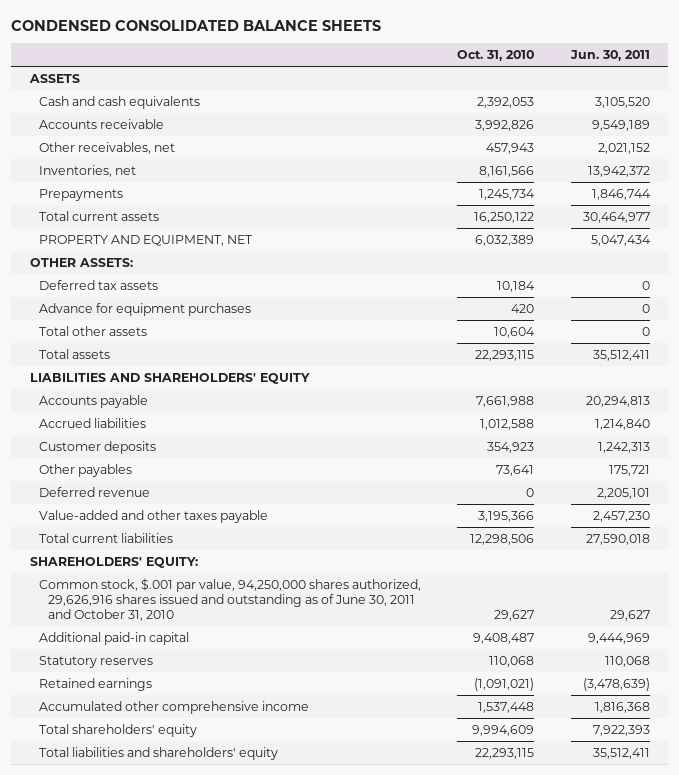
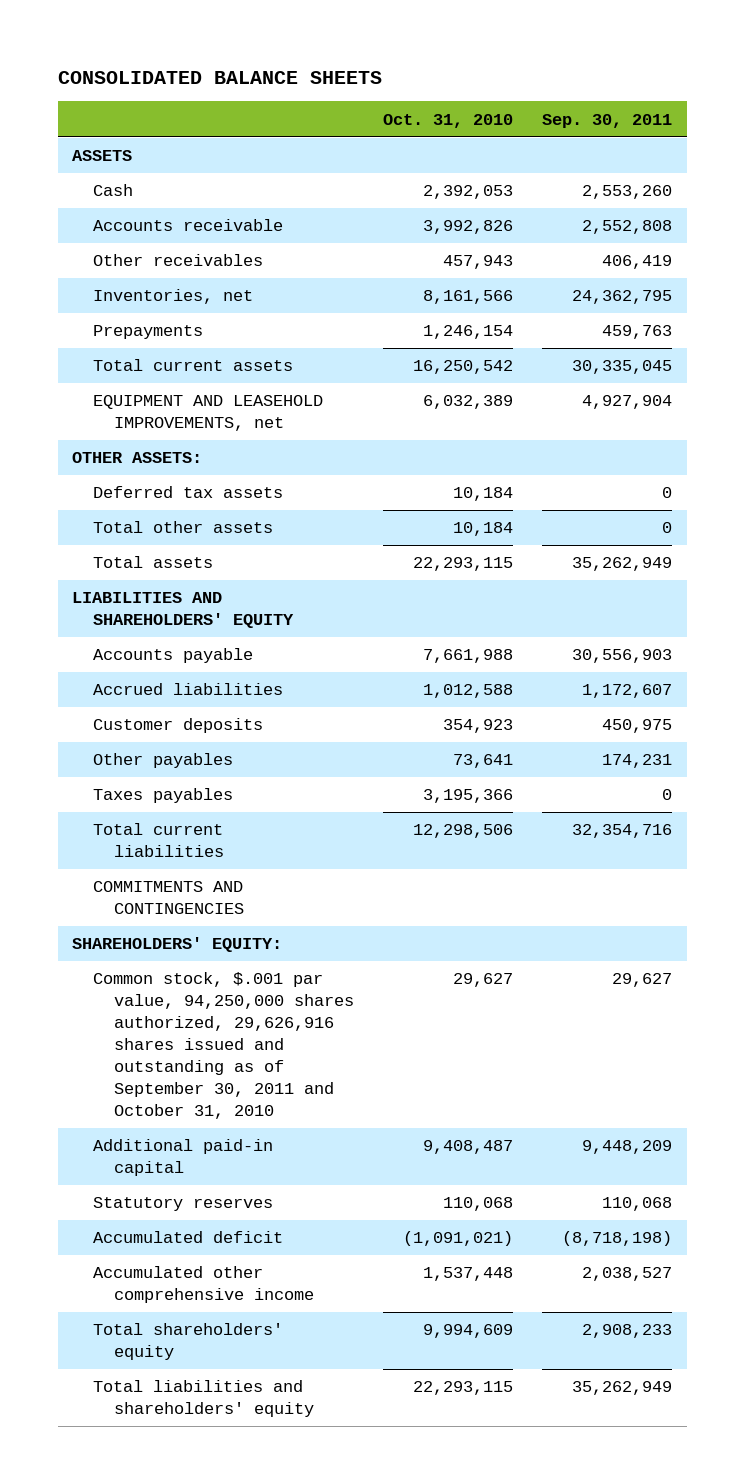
[11,19,382,31] CONDENSED CONSOLIDATED BALANCE SHEETS -> [57,71,382,85] CONSOLIDATED BALANCE SHEETS
[569,50,650,62] Jun. 30, 2011 -> none
none -> [542,113,673,128] Sep. 30, 2011
[38,95,200,109] Cash and cash equivalents -> [92,184,133,197] Cash
[38,141,175,154] Other receivables, net -> [92,254,263,267] Other receivables
[479,188,536,200] 1,245,734 -> [422,325,513,340] 1,246,154
[474,211,535,223] 16,250,122 -> [412,360,513,375] 16,250,542
[38,234,253,246] PROPERTY AND EQUIPMENT, NET -> [92,395,323,432] EQUIPMENT AND LEASEHOLD IMPROVEMENTS, net
[38,302,251,316] Advance for equipment purchases -> none
[494,326,536,338] 10,604 -> [452,522,513,537] 10,184
[38,486,150,497] Deferred revenue -> none
[38,509,268,523] Value-added and other taxes payable -> [92,788,233,804] Taxes payables
none -> [92,881,244,915] COMMITMENTS AND CONTINGENCIES
[38,577,421,621] Common stock, $.001 par value, 94,250,000 shares authorized, 29,626,916 shares issued and outstanding as of June 30, 2011 and October 31, 2010 -> [92,972,354,1119] Common stock, $.001 par value, 94,250,000 shares authorized, 29,626,916 shares issued and outstanding as of September 30, 2011 and October 31, 2010
[38,677,152,691] Retained earnings -> [92,1231,283,1244] Accumulated deficit

